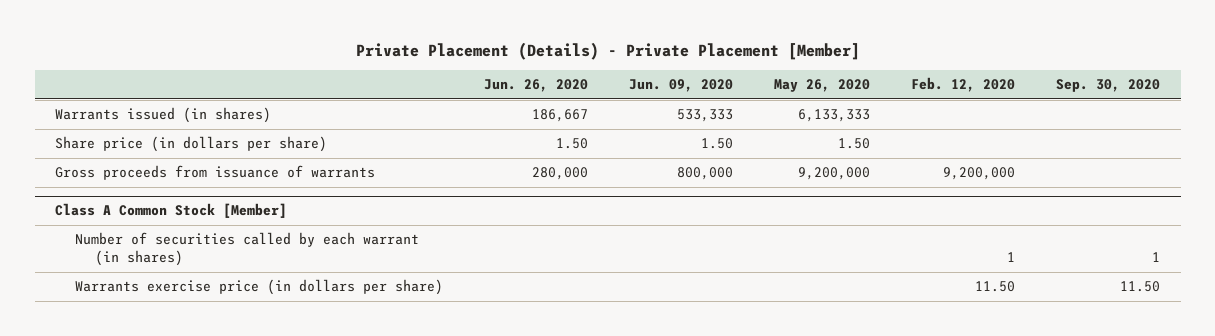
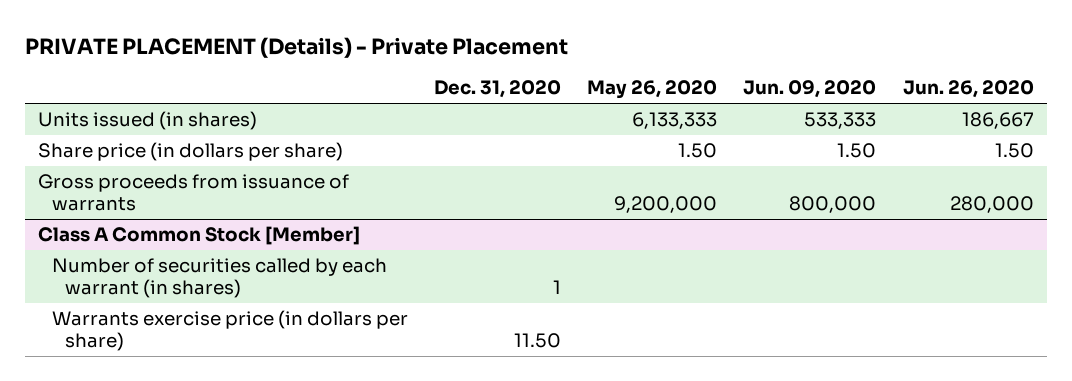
[355,42,860,61] Private Placement (Details) - Private Placement [Member] -> [25,36,569,58] PRIVATE PLACEMENT (Details) - Private Placement
[911,77,1016,93] Feb. 12, 2020 -> none
[1056,79,1161,93] Sep. 30, 2020 -> none
none -> [433,80,561,99] Dec. 31, 2020
[55,107,272,124] Warrants issued (in shares) -> [38,111,258,131] Units issued (in shares)

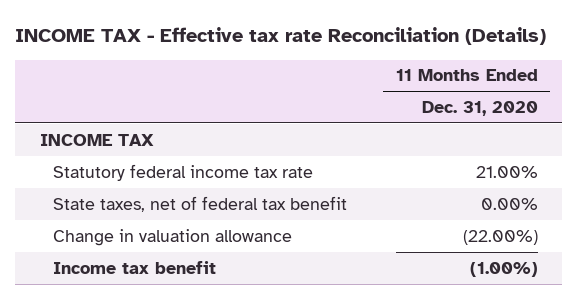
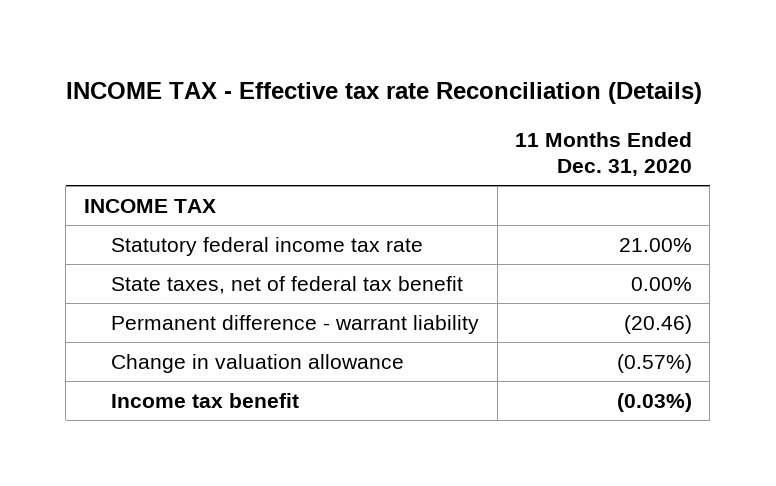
none -> [111,314,480,334] Permanent difference - warrant liability
[462,229,538,245] (22.00%) -> [617,353,693,373] (0.57%)
[469,261,538,277] (1.00%) -> [617,392,693,412] (0.03%)

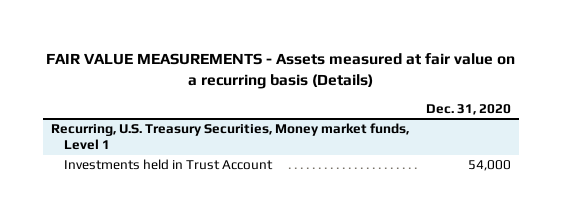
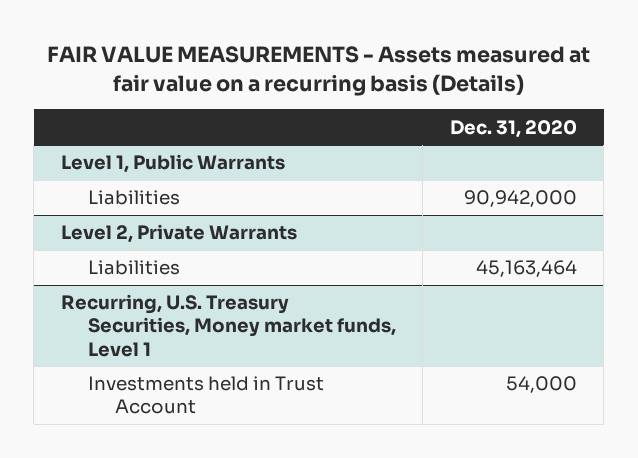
none -> [60,154,285,174] Level 1, Public Warrants
none -> [87,190,180,206] Liabilities
none -> [60,224,297,244] Level 2, Private Warrants
none -> [87,260,180,276] Liabilities

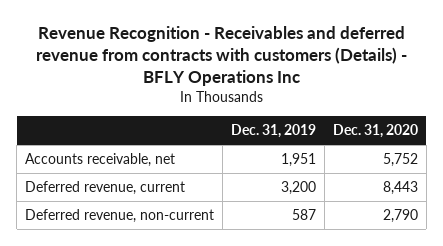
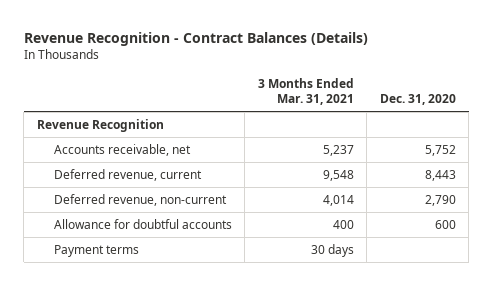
[35,25,407,87] Revenue Recognition - Receivables and deferred revenue from contracts with customers (Details) - BFLY Operations Inc -> [23,31,368,46] Revenue Recognition - Contract Balances (Details)
[231,124,317,139] Dec. 31, 2019 -> none
none -> [257,77,354,106] 3 Months Ended Mar. 31, 2021
none -> [36,118,164,132] Revenue Recognition
none -> [53,218,232,229] Allowance for doubtful accounts
none -> [53,244,139,257] Payment terms

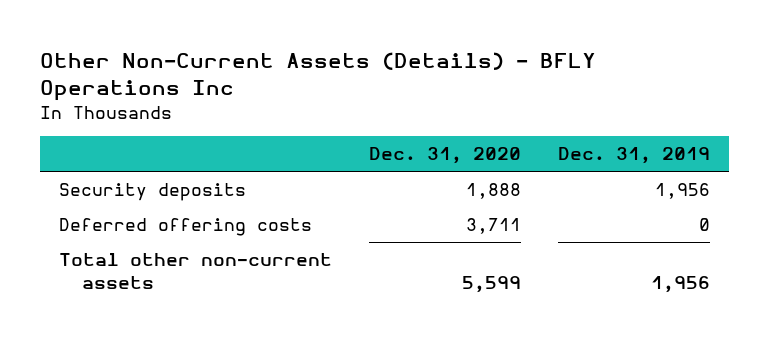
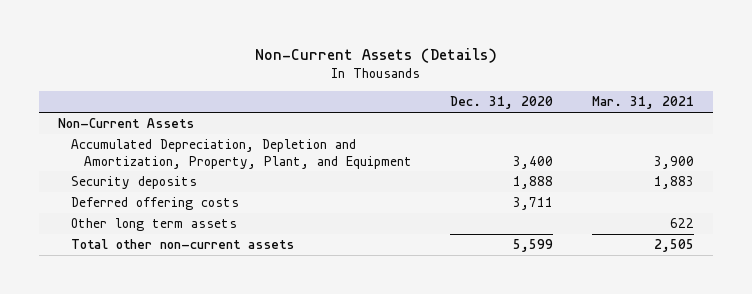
[40,51,597,102] Other Non-Current Assets (Details) - BFLY Operations Inc -> [254,47,497,63] Non-Current Assets (Details)
[558,147,711,165] Dec. 31, 2019 -> none
none -> [591,96,694,110] Mar. 31, 2021
none -> [58,118,195,129] Non-Current Assets
none -> [71,139,413,169] Accumulated Depreciation, Depletion and Amortization, Property, Plant, and Equipment
none -> [71,218,238,232] Other long term assets

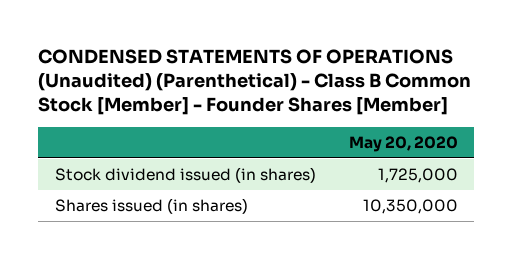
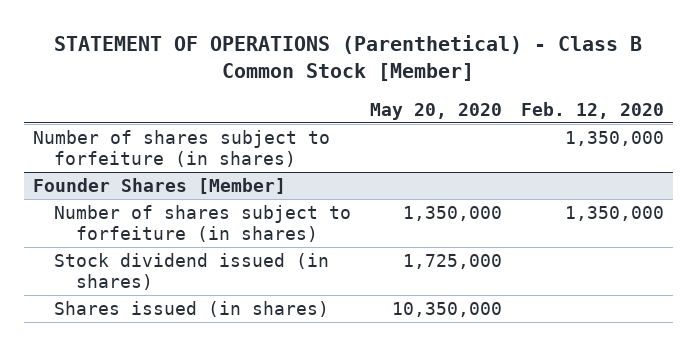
[38,48,472,116] CONDENSED STATEMENTS OF OPERATIONS (Unaudited) (Parenthetical) - Class B Common Stock [Member] - Founder Shares [Member] -> [54,35,643,82] STATEMENT OF OPERATIONS (Parenthetical) - Class B Common Stock [Member]
none -> [520,101,664,119] Feb. 12, 2020
none -> [33,129,331,167] Number of shares subject to forfeiture (in shares)
none -> [33,177,287,194] Founder Shares [Member]
none -> [54,204,352,242] Number of shares subject to forfeiture (in shares)

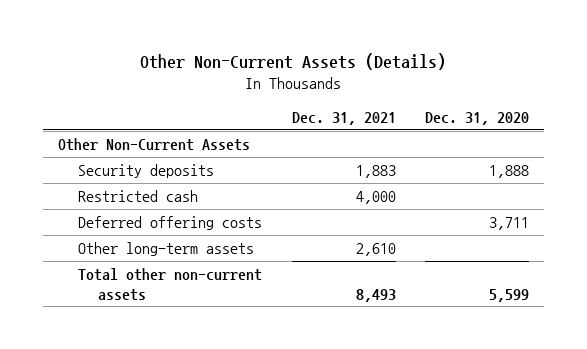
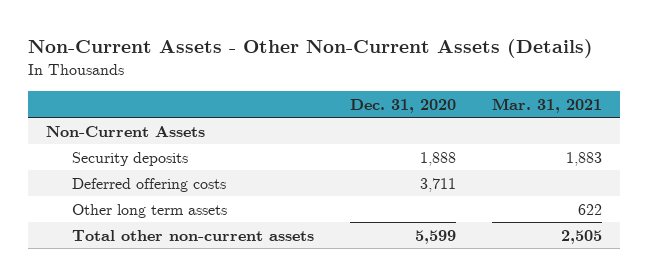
[140,53,447,71] Other Non-Current Assets (Details) -> [27,39,593,59] Non-Current Assets - Other Non-Current Assets (Details)
[291,111,396,125] Dec. 31, 2021 -> none
none -> [492,97,603,113] Mar. 31, 2021
[57,137,250,151] Other Non-Current Assets -> [46,125,206,137] Non-Current Assets
[78,189,199,202] Restricted cash -> none
[78,241,255,256] Other long-term assets -> [71,203,227,218] Other long term assets

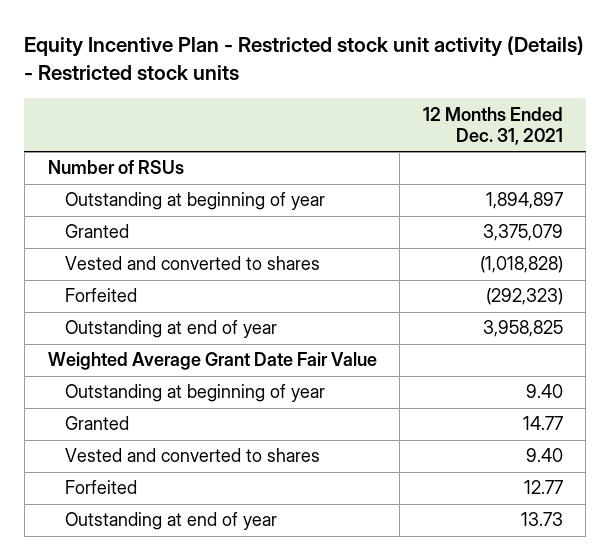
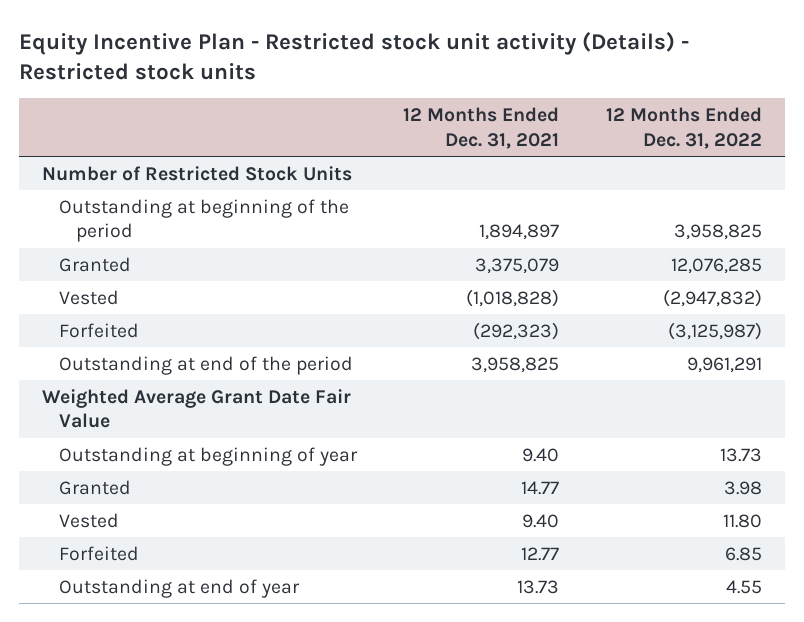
none -> [605,106,762,149] 12 Months Ended Dec. 31, 2022
[47,160,184,175] Number of RSUs -> [41,165,352,181] Number of Restricted Stock Units
[64,192,325,211] Outstanding at beginning of year -> [59,198,350,243] Outstanding at beginning of the period
[64,256,320,271] Vested and converted to shares -> [59,289,120,305] Vested
[64,320,277,339] Outstanding at end of year -> [59,355,354,375] Outstanding at end of the period
[64,448,320,463] Vested and converted to shares -> none
none -> [59,512,120,528] Vested

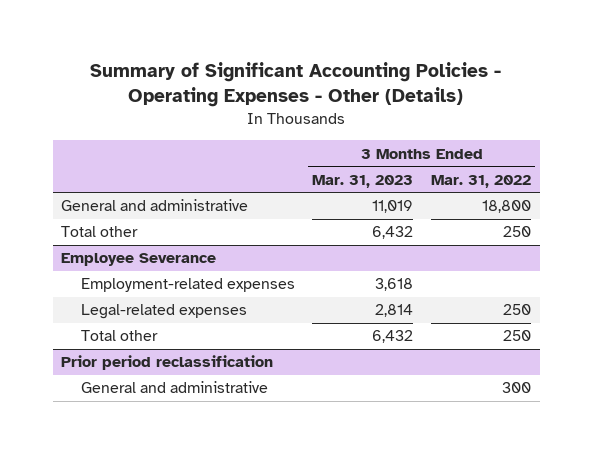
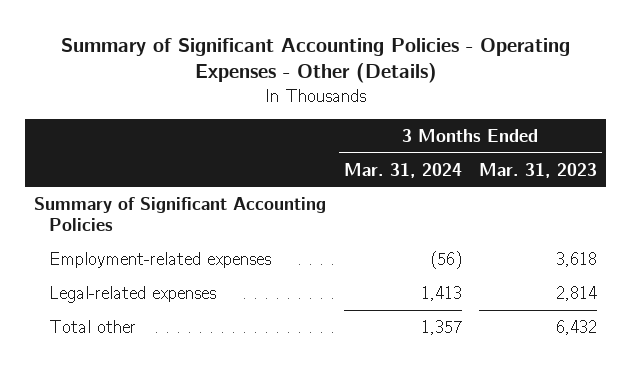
[430,174,531,188] Mar. 31, 2022 -> none
none -> [343,162,462,178] Mar. 31, 2024
[61,199,249,212] General and administrative -> none
[61,226,139,238] Total other -> none
[61,253,217,267] Employee Severance -> none
none -> [33,196,326,232] Summary of Significant Accounting Policies
[61,355,274,371] Prior period reclassification -> none
[80,381,268,394] General and administrative -> none

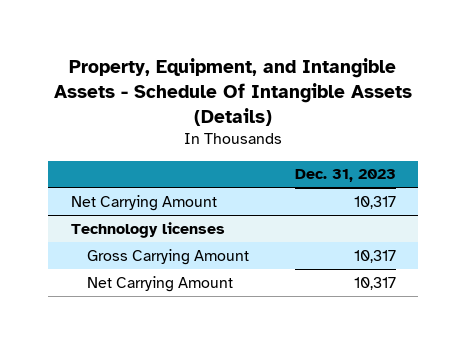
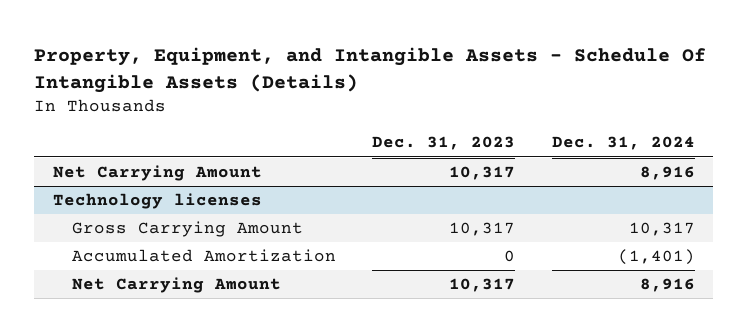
none -> [552,136,696,151] Dec. 31, 2024
none -> [71,249,336,263] Accumulated Amortization

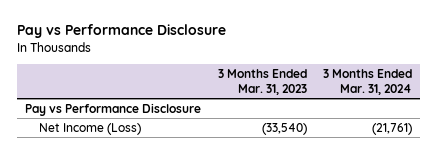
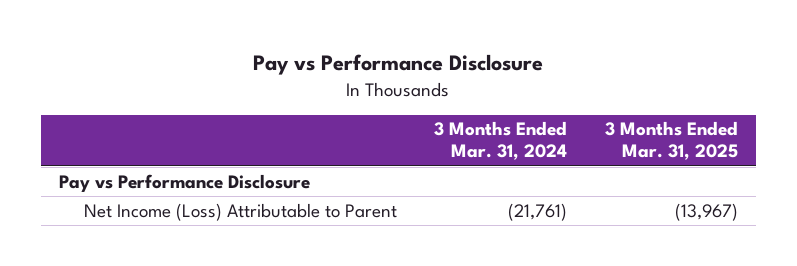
[217,68,307,95] 3 Months Ended Mar. 31, 2023 -> none
none -> [604,121,738,161] 3 Months Ended Mar. 31, 2025
[39,122,142,135] Net Income (Loss) -> [84,202,398,221] Net Income (Loss) Attributable to Parent

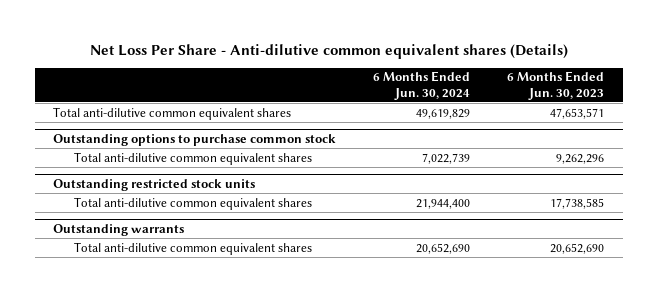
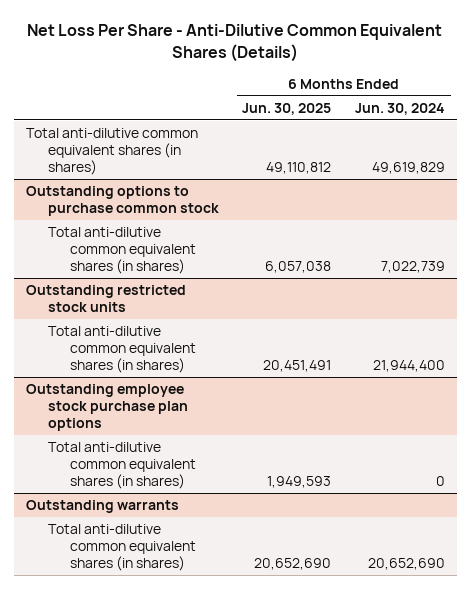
[89,43,568,59] Net Loss Per Share - Anti-dilutive common equivalent shares (Details) -> [27,23,443,62] Net Loss Per Share - Anti-Dilutive Common Equivalent Shares (Details)
[507,71,605,100] 6 Months Ended Jun. 30, 2023 -> none
none -> [242,102,332,115] Jun. 30, 2025
[53,106,292,120] Total anti-dilutive common equivalent shares -> [26,128,199,176] Total anti-dilutive common equivalent shares (in shares)
[73,151,312,165] Total anti-dilutive common equivalent shares -> [48,227,197,275] Total anti-dilutive common equivalent shares (in shares)
[73,196,312,210] Total anti-dilutive common equivalent shares -> [48,326,197,374] Total anti-dilutive common equivalent shares (in shares)
none -> [26,384,189,432] Outstanding employee stock purchase plan options
none -> [48,442,197,490] Total anti-dilutive common equivalent shares (in shares)
[73,241,312,255] Total anti-dilutive common equivalent shares -> [48,524,197,572] Total anti-dilutive common equivalent shares (in shares)

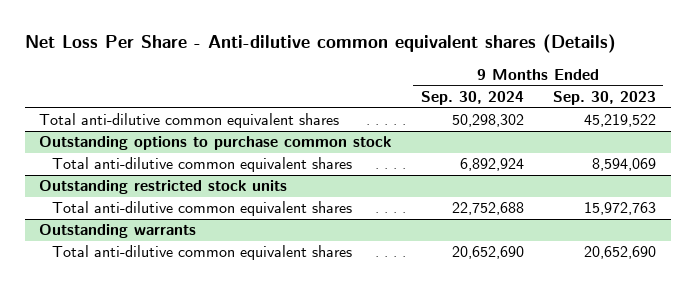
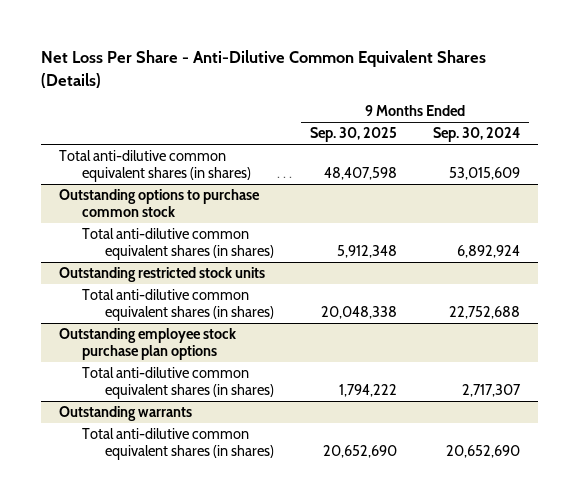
[24,34,616,54] Net Loss Per Share - Anti-dilutive common equivalent shares (Details) -> [41,50,487,88] Net Loss Per Share - Anti-Dilutive Common Equivalent Shares (Details)
[553,91,657,106] Sep. 30, 2023 -> none
none -> [309,127,397,143] Sep. 30, 2025
[39,113,340,129] Total anti-dilutive common equivalent shares -> [59,150,252,183] Total anti-dilutive common equivalent shares (in shares)
[451,114,524,128] 50,298,302 -> [448,167,520,181] 53,015,609
[51,157,352,173] Total anti-dilutive common equivalent shares -> [82,228,275,261] Total anti-dilutive common equivalent shares (in shares)
[51,201,352,217] Total anti-dilutive common equivalent shares -> [82,289,275,322] Total anti-dilutive common equivalent shares (in shares)
none -> [59,328,237,361] Outstanding employee stock purchase plan options
none -> [82,367,275,400] Total anti-dilutive common equivalent shares (in shares)
[51,245,352,261] Total anti-dilutive common equivalent shares -> [82,428,275,461] Total anti-dilutive common equivalent shares (in shares)

